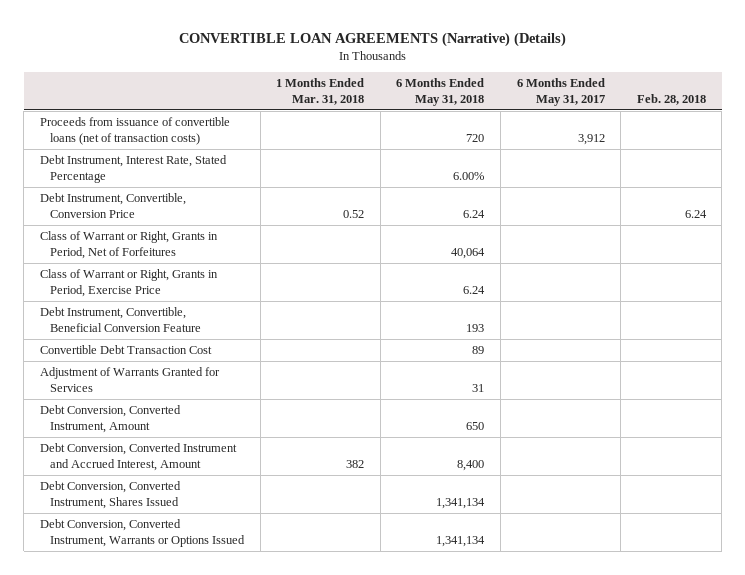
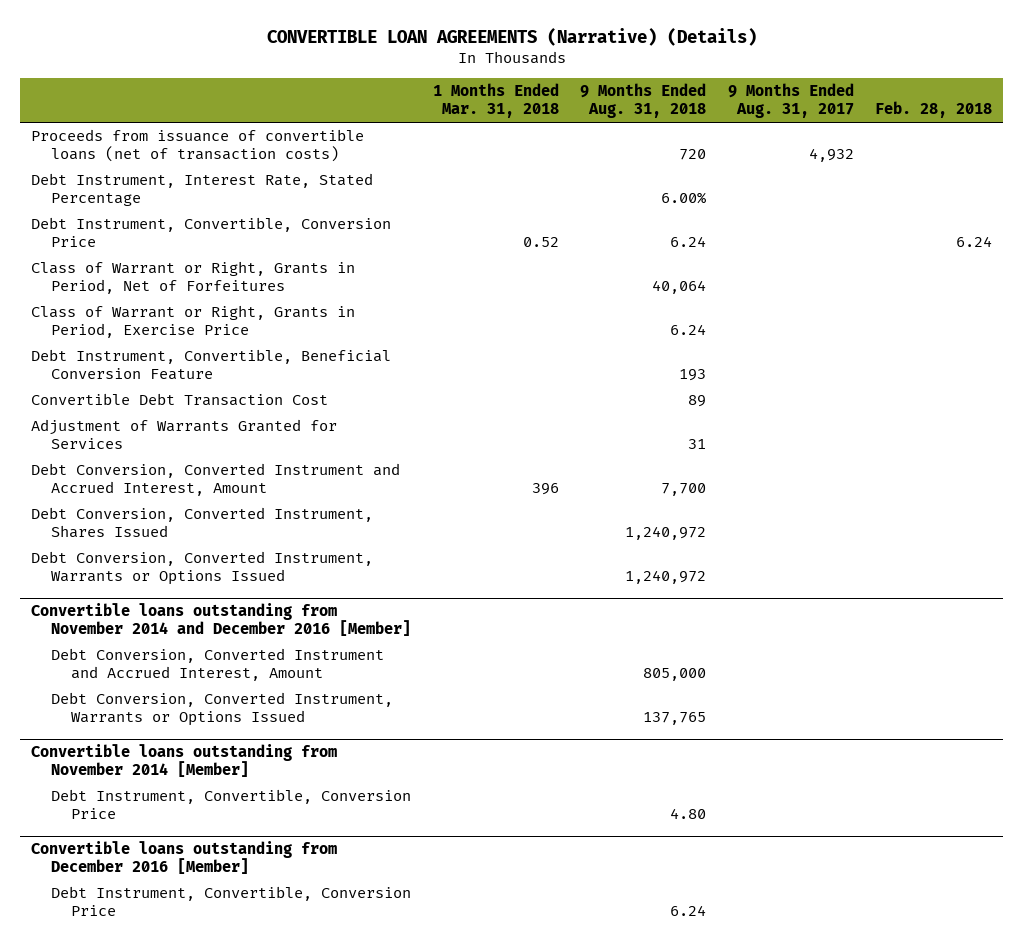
[396,78,485,107] 6 Months Ended May 31, 2018 -> none
[516,78,605,107] 6 Months Ended May 31, 2017 -> none
none -> [580,83,707,119] 9 Months Ended Aug. 31, 2018
none -> [727,83,854,119] 9 Months Ended Aug. 31, 2017
[39,404,181,434] Debt Conversion, Converted Instrument, Amount -> none
[346,460,365,469] 382 -> [531,483,559,496] 396
none -> [31,603,412,637] Convertible loans outstanding from November 2014 and December 2016 [Member]
none -> [51,648,385,682] Debt Conversion, Converted Instrument and Accrued Interest, Amount
none -> [51,692,394,727] Debt Conversion, Converted Instrument, Warrants or Options Issued
none -> [31,744,338,778] Convertible loans outstanding from November 2014 [Member]
none -> [51,789,412,820] Debt Instrument, Convertible, Conversion Price
none -> [31,841,338,875] Convertible loans outstanding from December 2016 [Member]
none -> [51,886,412,917] Debt Instrument, Convertible, Conversion Price

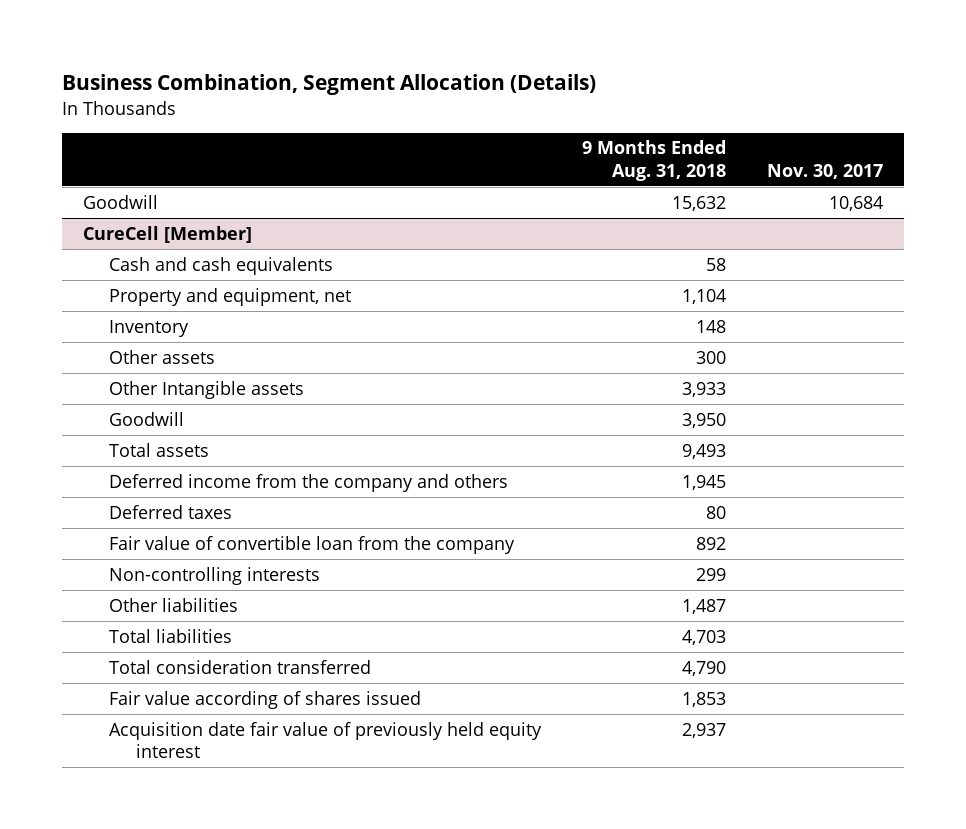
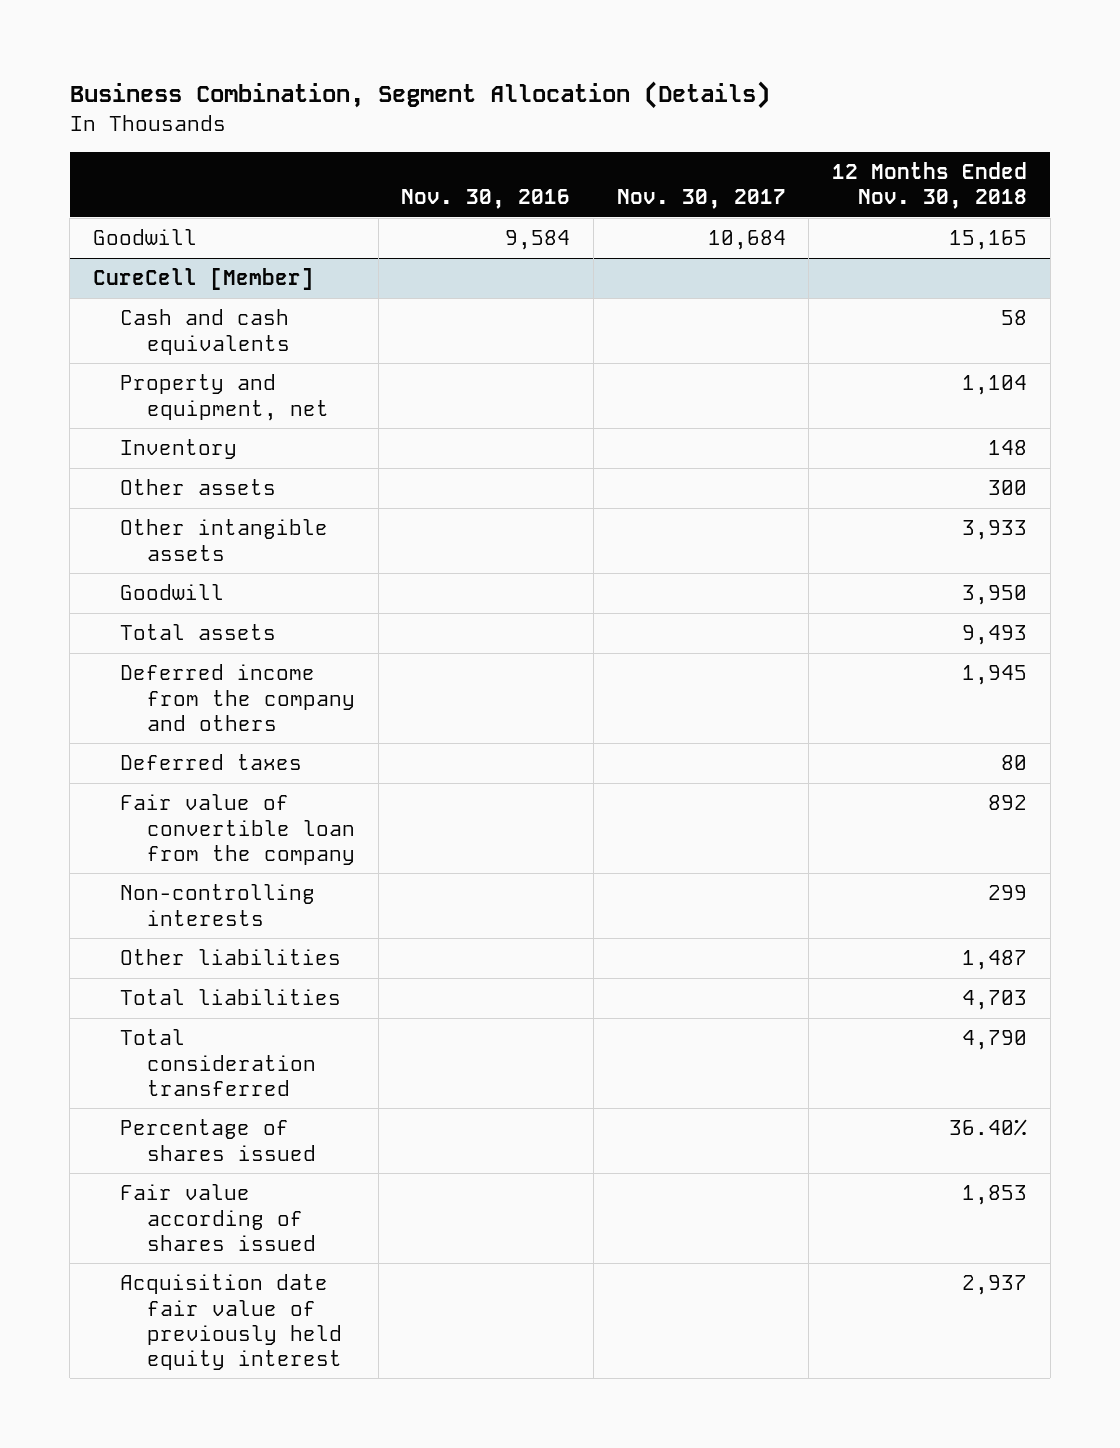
[582,140,727,181] 9 Months Ended Aug. 31, 2018 -> none
none -> [401,189,571,210] Nov. 30, 2016
none -> [831,161,1027,210] 12 Months Ended Nov. 30, 2018
[109,380,305,399] Other Intangible assets -> [119,519,328,561] Other intangible assets
none -> [119,1119,316,1161] Percentage of shares issued

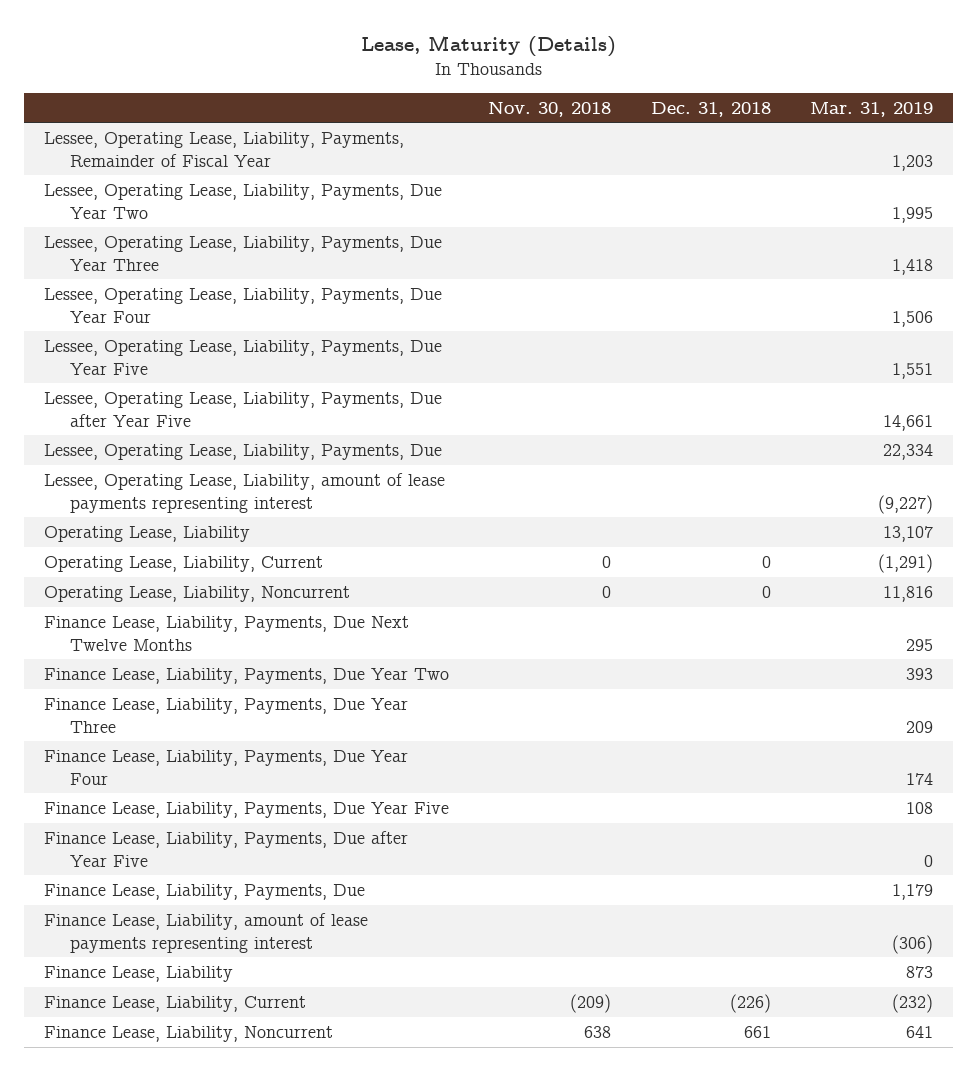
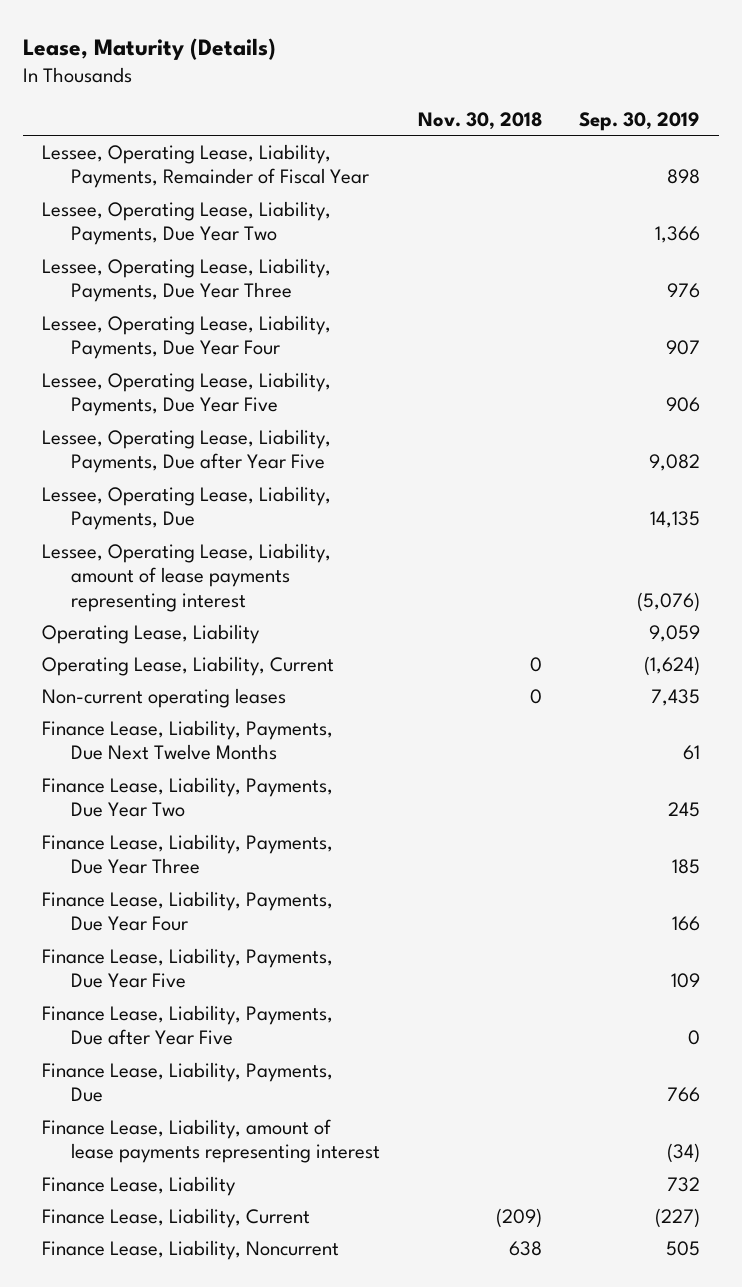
[650,101,771,117] Dec. 31, 2018 -> none
[810,101,934,117] Mar. 31, 2019 -> none
none -> [579,111,701,131] Sep. 30, 2019
[43,585,350,602] Operating Lease, Liability, Noncurrent -> [41,687,286,708] Non-current operating leases

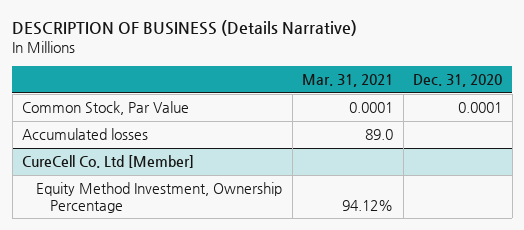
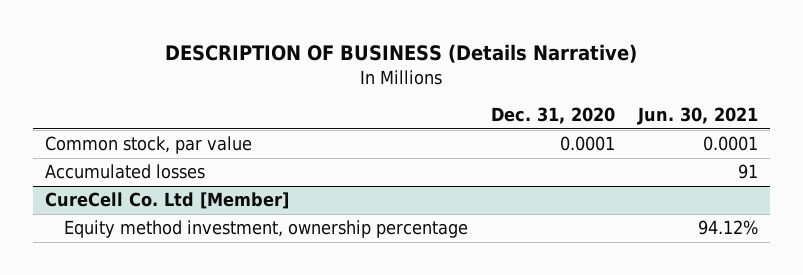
[302,74,394,88] Mar. 31, 2021 -> none
none -> [636,107,758,126] Jun. 30, 2021
[22,101,190,116] Common Stock, Par Value -> [44,136,252,155] Common stock, par value
[36,182,283,213] Equity Method Investment, Ownership Percentage -> [63,220,468,239] Equity method investment, ownership percentage

